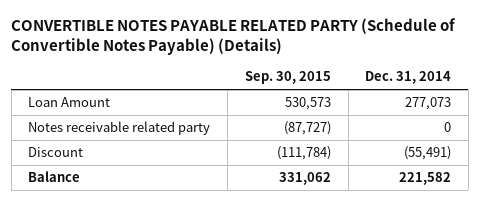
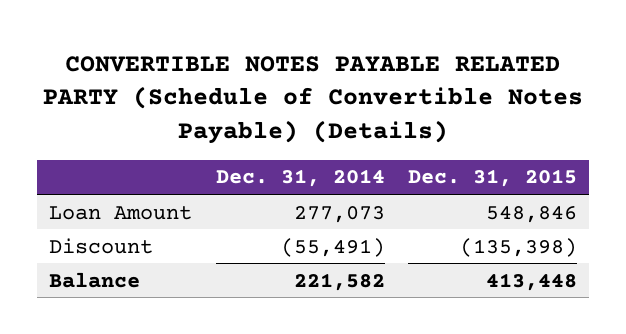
[244,71,331,85] Sep. 30, 2015 -> none
none -> [408,169,578,188] Dec. 31, 2015
[28,121,211,136] Notes receivable related party -> none

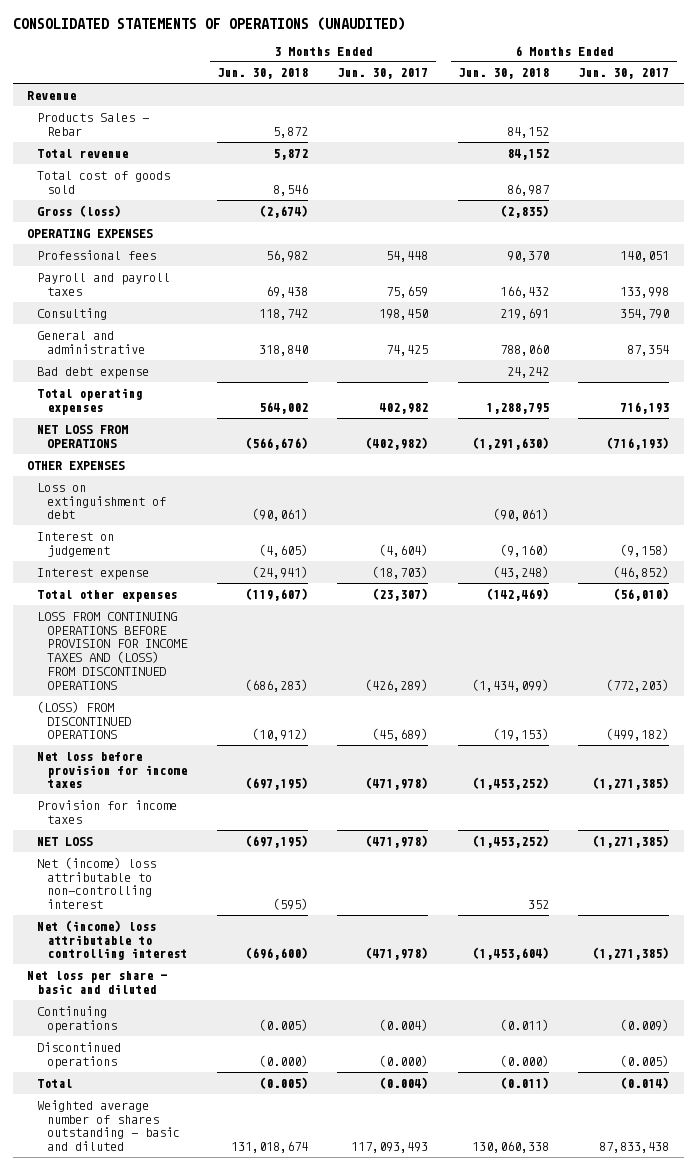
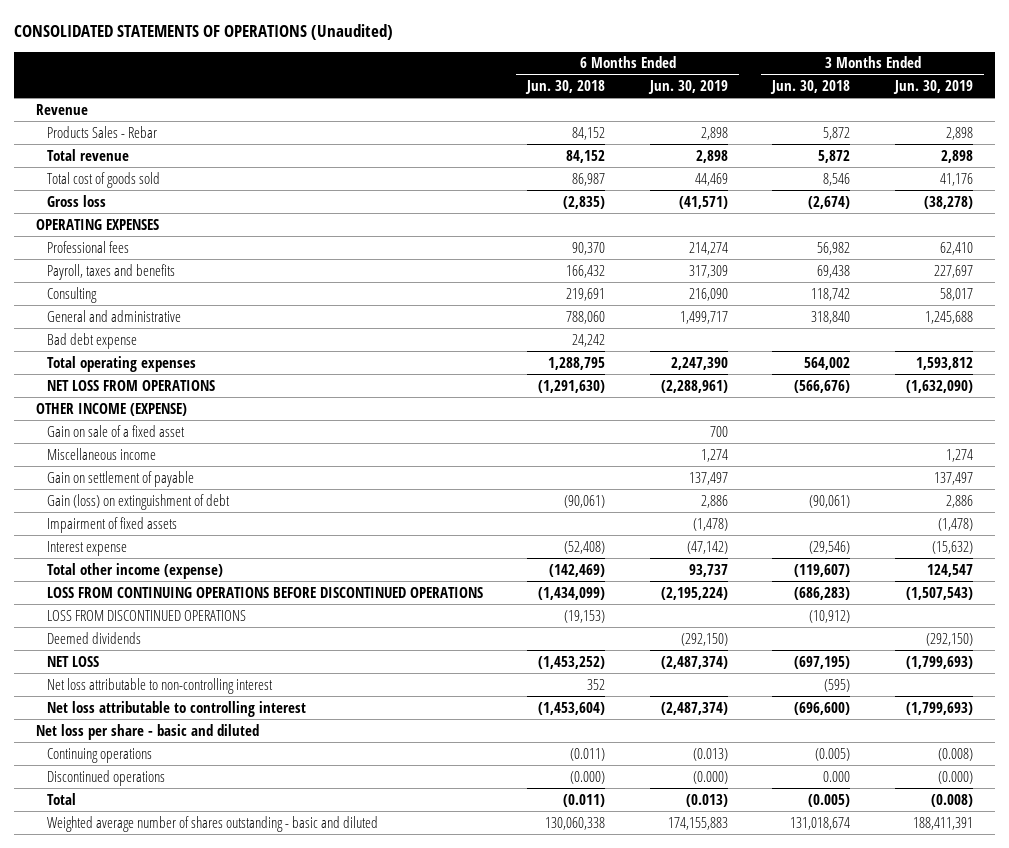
[12,17,405,32] CONSOLIDATED STATEMENTS OF OPERATIONS (UNAUDITED) -> [13,23,393,40] CONSOLIDATED STATEMENTS OF OPERATIONS (Unaudited)
[337,68,429,80] Jun. 30, 2017 -> none
[578,68,670,80] Jun. 30, 2017 -> none
none -> [647,80,728,95] Jun. 30, 2019
none -> [892,80,973,95] Jun. 30, 2019
[37,204,122,217] Gross (loss) -> [47,194,107,207] Gross loss
[37,272,171,296] Payroll and payroll taxes -> [47,263,176,280] Payroll, taxes and benefits
[37,531,115,557] Interest on judgement -> none
[37,751,188,789] Net loss before provision for income taxes -> none
[37,799,178,824] Provision for income taxes -> none
[27,460,126,470] OTHER EXPENSES -> [36,402,188,416] OTHER INCOME (EXPENSE)
none -> [47,424,186,437] Gain on sale of a fixed asset
none -> [47,447,157,460] Miscellaneous income
none -> [47,470,195,487] Gain on settlement of payable
[37,482,167,520] Loss on extinguishment of debt -> [47,493,231,510] Gain (loss) on extinguishment of debt
none -> [47,516,178,533] Impairment of fixed assets
[251,565,308,579] (24,941) -> [809,540,851,554] (29,546)
[492,565,549,579] (43,248) -> [564,540,606,554] (52,408)
[37,589,178,602] Total other expenses -> [47,562,224,579] Total other income (expense)
[37,611,189,690] LOSS FROM CONTINUING OPERATIONS BEFORE PROVISION FOR INCOME TAXES AND (LOSS) FROM DISCONTINUED OPERATIONS -> [47,586,484,598] LOSS FROM CONTINUING OPERATIONS BEFORE DISCONTINUED OPERATIONS
[37,700,132,740] (LOSS) FROM DISCONTINUED OPERATIONS -> [47,609,247,621] LOSS FROM DISCONTINUED OPERATIONS
none -> [47,631,142,644] Deemed dividends
[37,856,157,910] Net (income) loss attributable to non-controlling interest -> [47,677,274,694] Net loss attributable to non-controlling interest
[37,919,188,961] Net (income) loss attributable to controlling interest -> [47,700,307,717] Net loss attributable to controlling interest
[258,1054,308,1067] (0.000) -> [823,770,851,782] 0.000

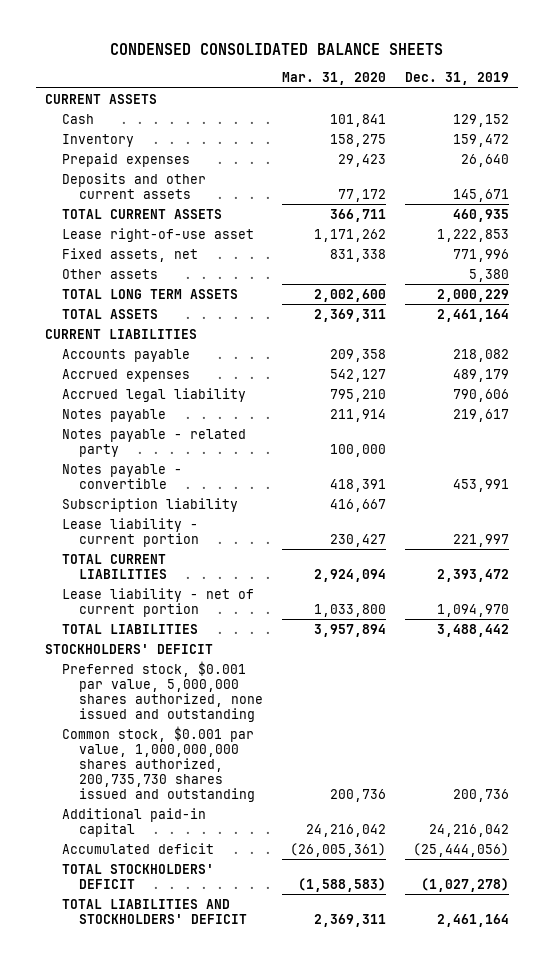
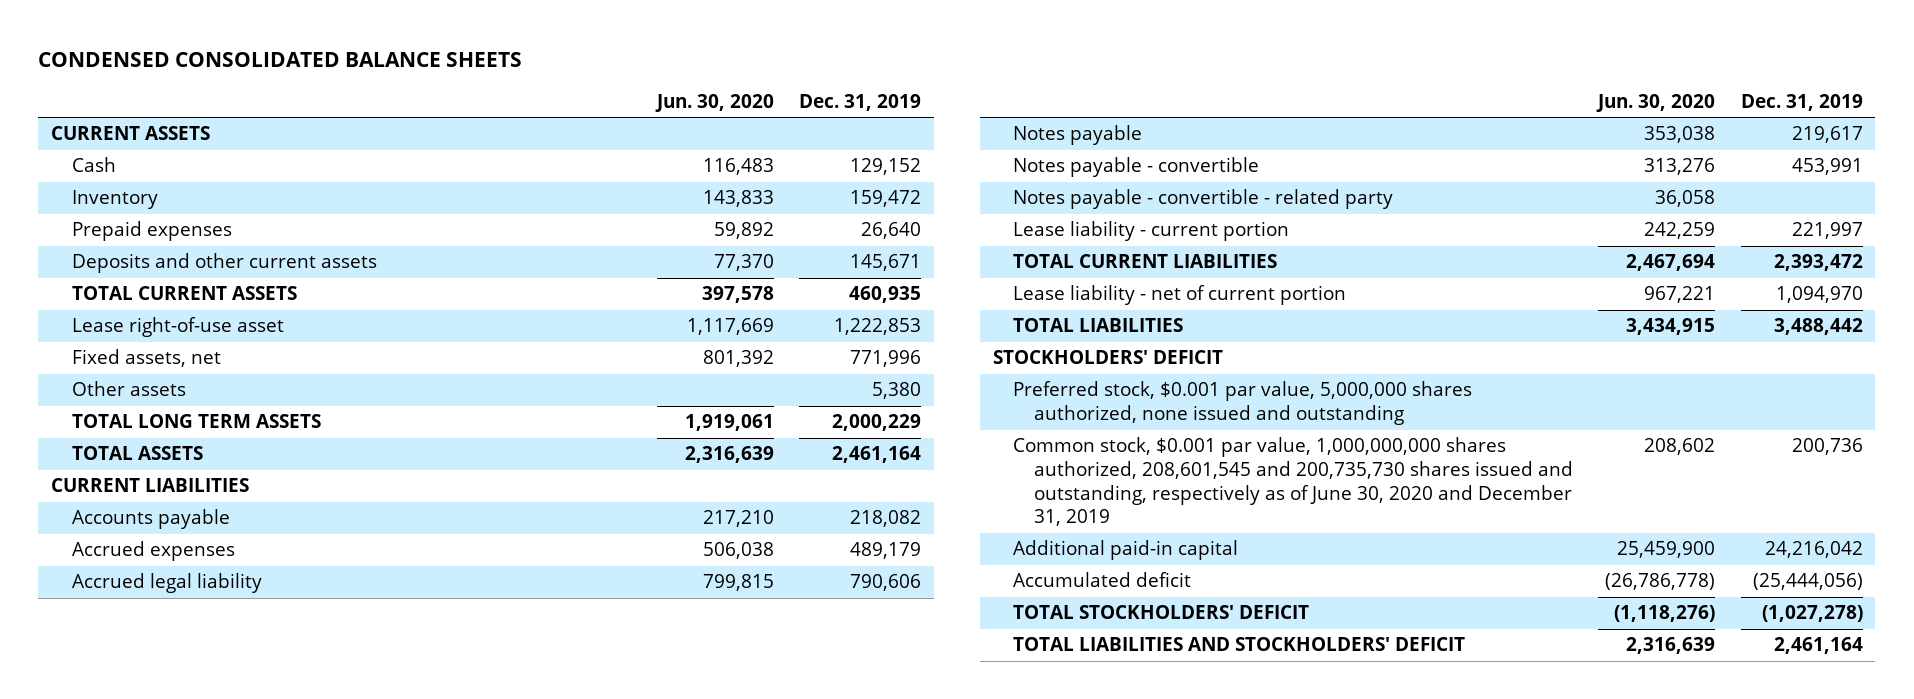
[281,72,386,86] Mar. 31, 2020 -> none
none -> [654,93,774,112] Jun. 30, 2020
[61,428,246,457] Notes payable - related party -> none
[61,497,238,512] Subscription liability -> none
none -> [1013,189,1394,210] Notes payable - convertible - related party
[61,725,255,802] Common stock, $0.001 par value, 1,000,000,000 shares authorized, 200,735,730 shares issued and outstanding -> [1013,437,1573,527] Common stock, $0.001 par value, 1,000,000,000 shares authorized, 208,601,545 and 200,735,730 shares issued and outstanding, respectively as of June 30, 2020 and December 31, 2019

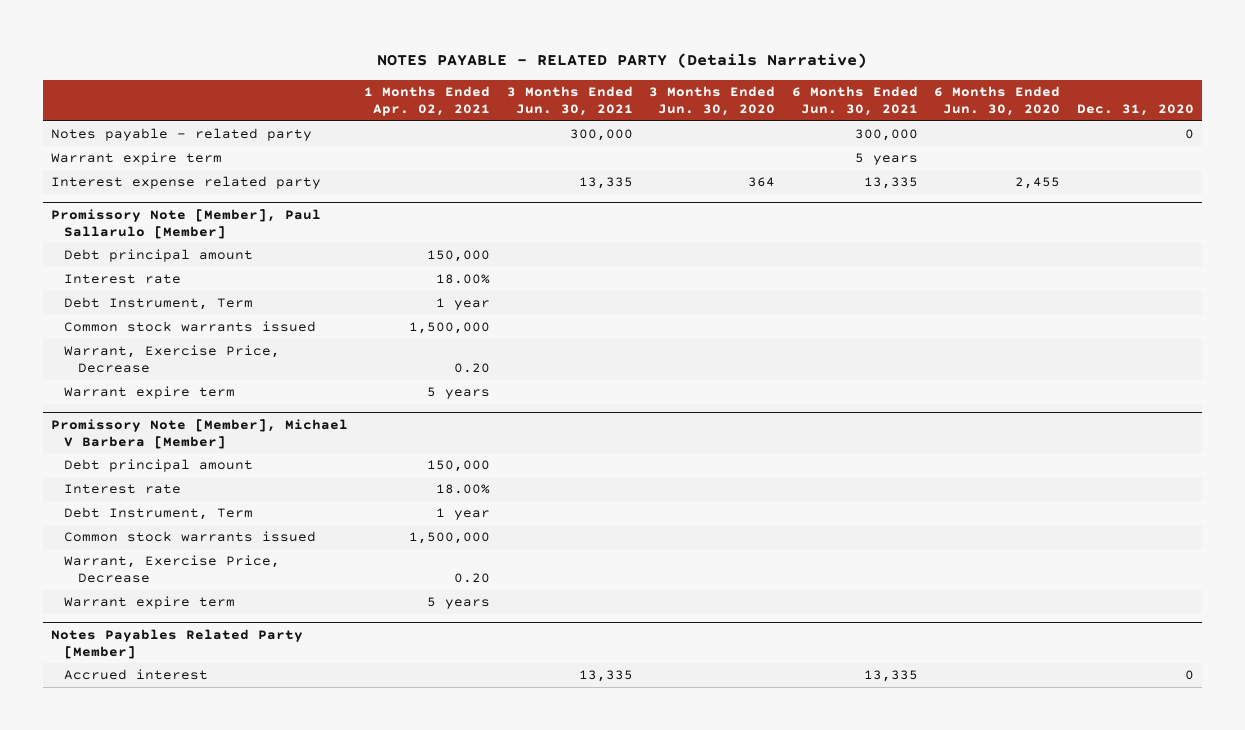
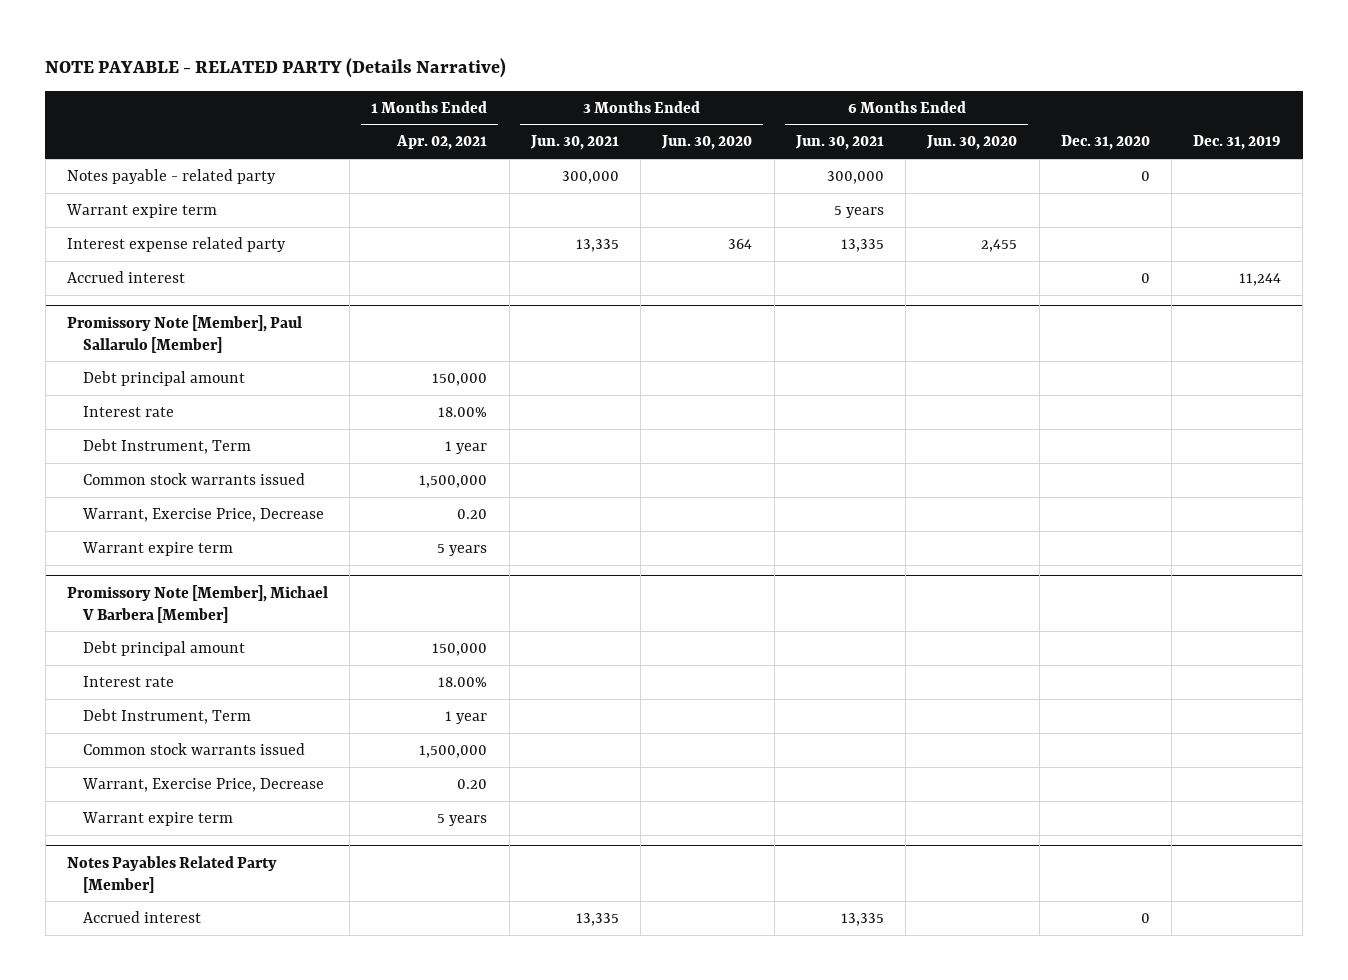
[377,53,868,69] NOTES PAYABLE - RELATED PARTY (Details Narrative) -> [45,57,507,78] NOTE PAYABLE - RELATED PARTY (Details Narrative)
none -> [1193,135,1282,151] Dec. 31, 2019
none -> [66,270,185,283] Accrued interest

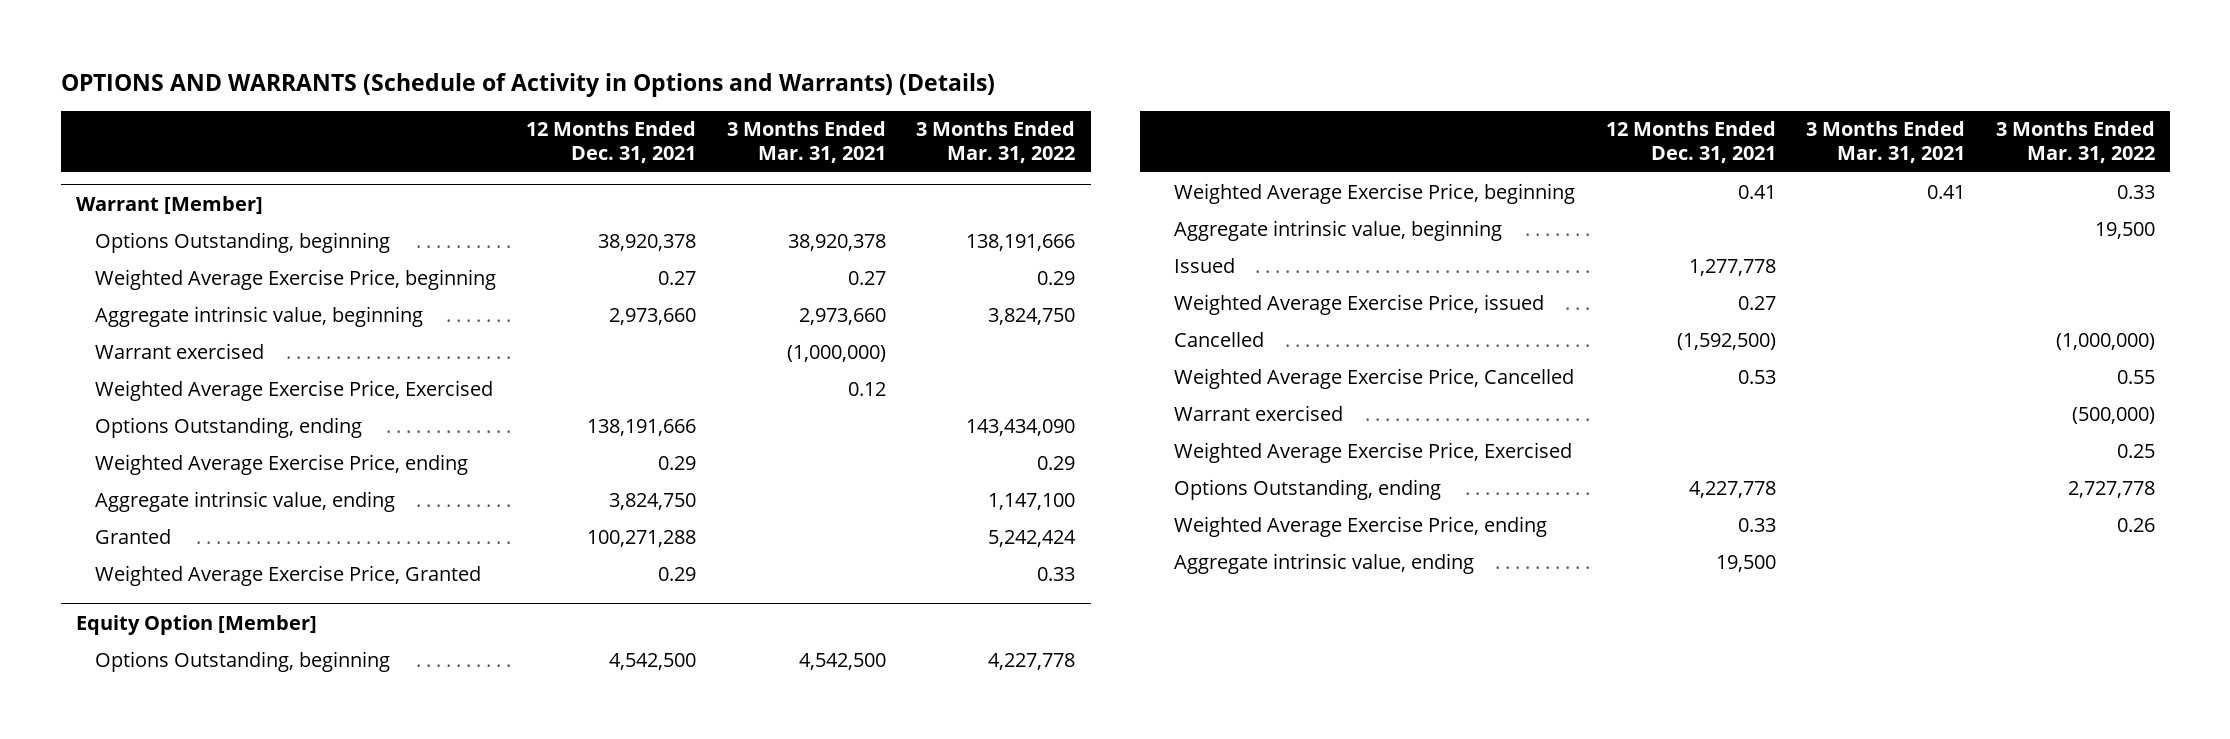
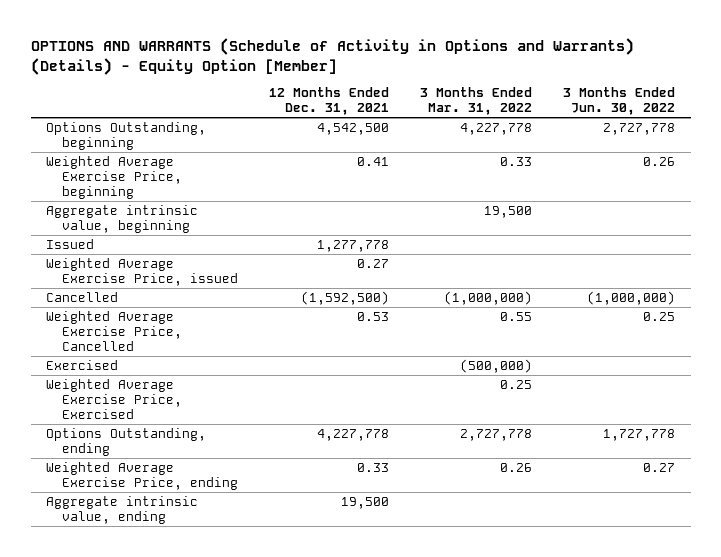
[60,73,995,98] OPTIONS AND WARRANTS (Schedule of Activity in Options and Warrants) (Details) -> [30,37,634,75] OPTIONS AND WARRANTS (Schedule of Activity in Options and Warrants) (Details) - Equity Option [Member]
[726,121,886,164] 3 Months Ended Mar. 31, 2021 -> none
none -> [563,87,676,116] 3 Months Ended Jun. 30, 2022
[75,195,263,214] Warrant [Member] -> none
[95,231,391,253] Options Outstanding, beginning -> none
[95,268,497,290] Weighted Average Exercise Price, beginning -> none
[95,305,424,327] Aggregate intrinsic value, beginning -> none
[95,342,265,359] Warrant exercised -> none
[95,379,494,401] Weighted Average Exercise Price, Exercised -> none
[95,416,363,438] Options Outstanding, ending -> none
[95,453,469,475] Weighted Average Exercise Price, ending -> none
[95,490,396,512] Aggregate intrinsic value, ending -> none
[95,528,172,544] Granted -> none
[95,564,482,586] Weighted Average Exercise Price, Granted -> none
[75,614,317,635] Equity Option [Member] -> none
[1174,404,1344,421] Warrant exercised -> [46,359,119,370] Exercised

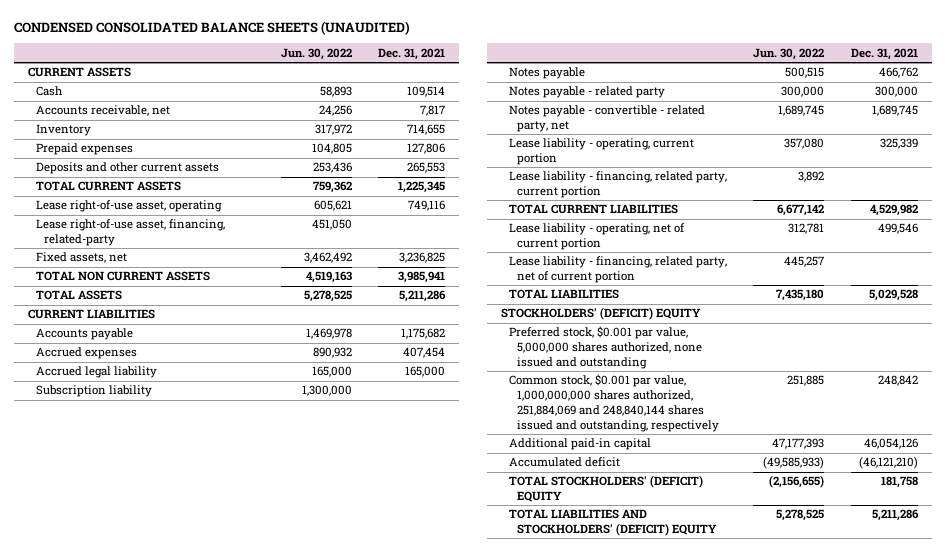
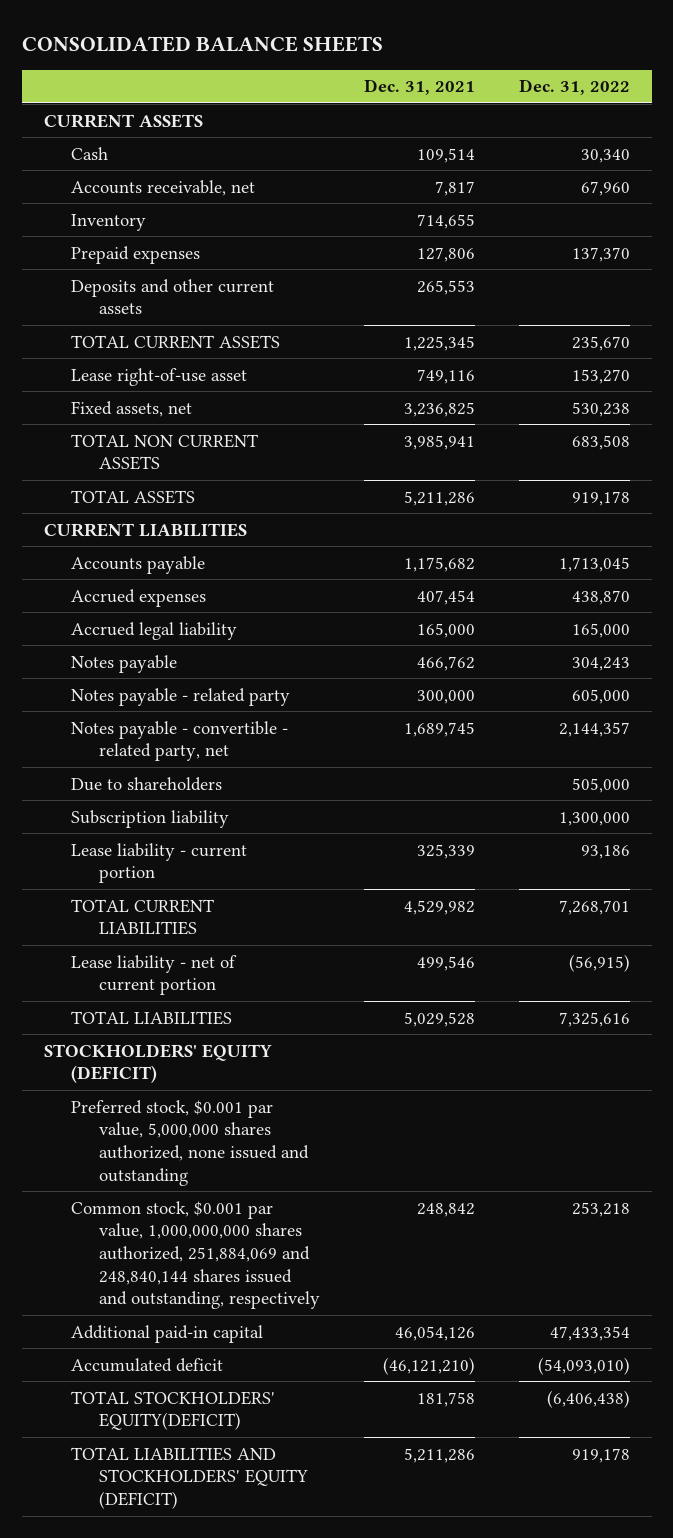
[14,21,411,36] CONDENSED CONSOLIDATED BALANCE SHEETS (UNAUDITED) -> [21,35,383,52] CONSOLIDATED BALANCE SHEETS
[280,47,352,60] Jun. 30, 2022 -> none
none -> [518,79,630,96] Dec. 31, 2022
[35,219,225,247] Lease right-of-use asset, financing, related-party -> none
[35,200,222,213] Lease right-of-use asset, operating -> [71,367,248,386] Lease right-of-use asset
[508,171,727,199] Lease liability - financing, related party, current portion -> none
none -> [71,776,223,791] Due to shareholders
[35,385,152,398] Subscription liability -> [71,809,230,828] Subscription liability
[508,138,694,166] Lease liability - operating, current portion -> [71,842,248,884] Lease liability - current portion
[508,256,727,284] Lease liability - financing, related party, net of current portion -> none
[508,223,685,251] Lease liability - operating, net of current portion -> [71,954,238,996] Lease liability - net of current portion
[500,307,701,321] STOCKHOLDERS' (DEFICIT) EQUITY -> [43,1043,272,1084] STOCKHOLDERS' EQUITY (DEFICIT)
[508,475,703,503] TOTAL STOCKHOLDERS' (DEFICIT) EQUITY -> [71,1390,276,1431] TOTAL STOCKHOLDERS' EQUITY(DEFICIT)
[508,509,717,537] TOTAL LIABILITIES AND STOCKHOLDERS' (DEFICIT) EQUITY -> [71,1446,308,1510] TOTAL LIABILITIES AND STOCKHOLDERS' EQUITY (DEFICIT)

